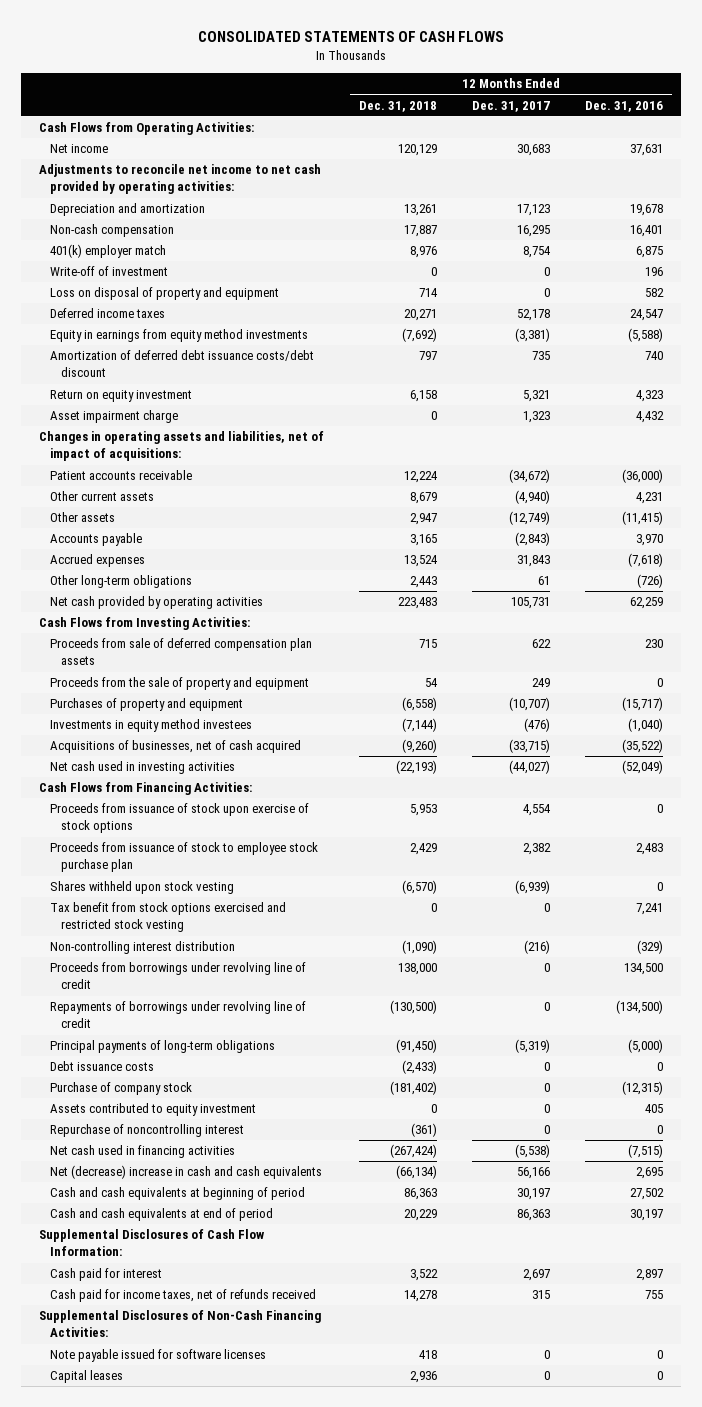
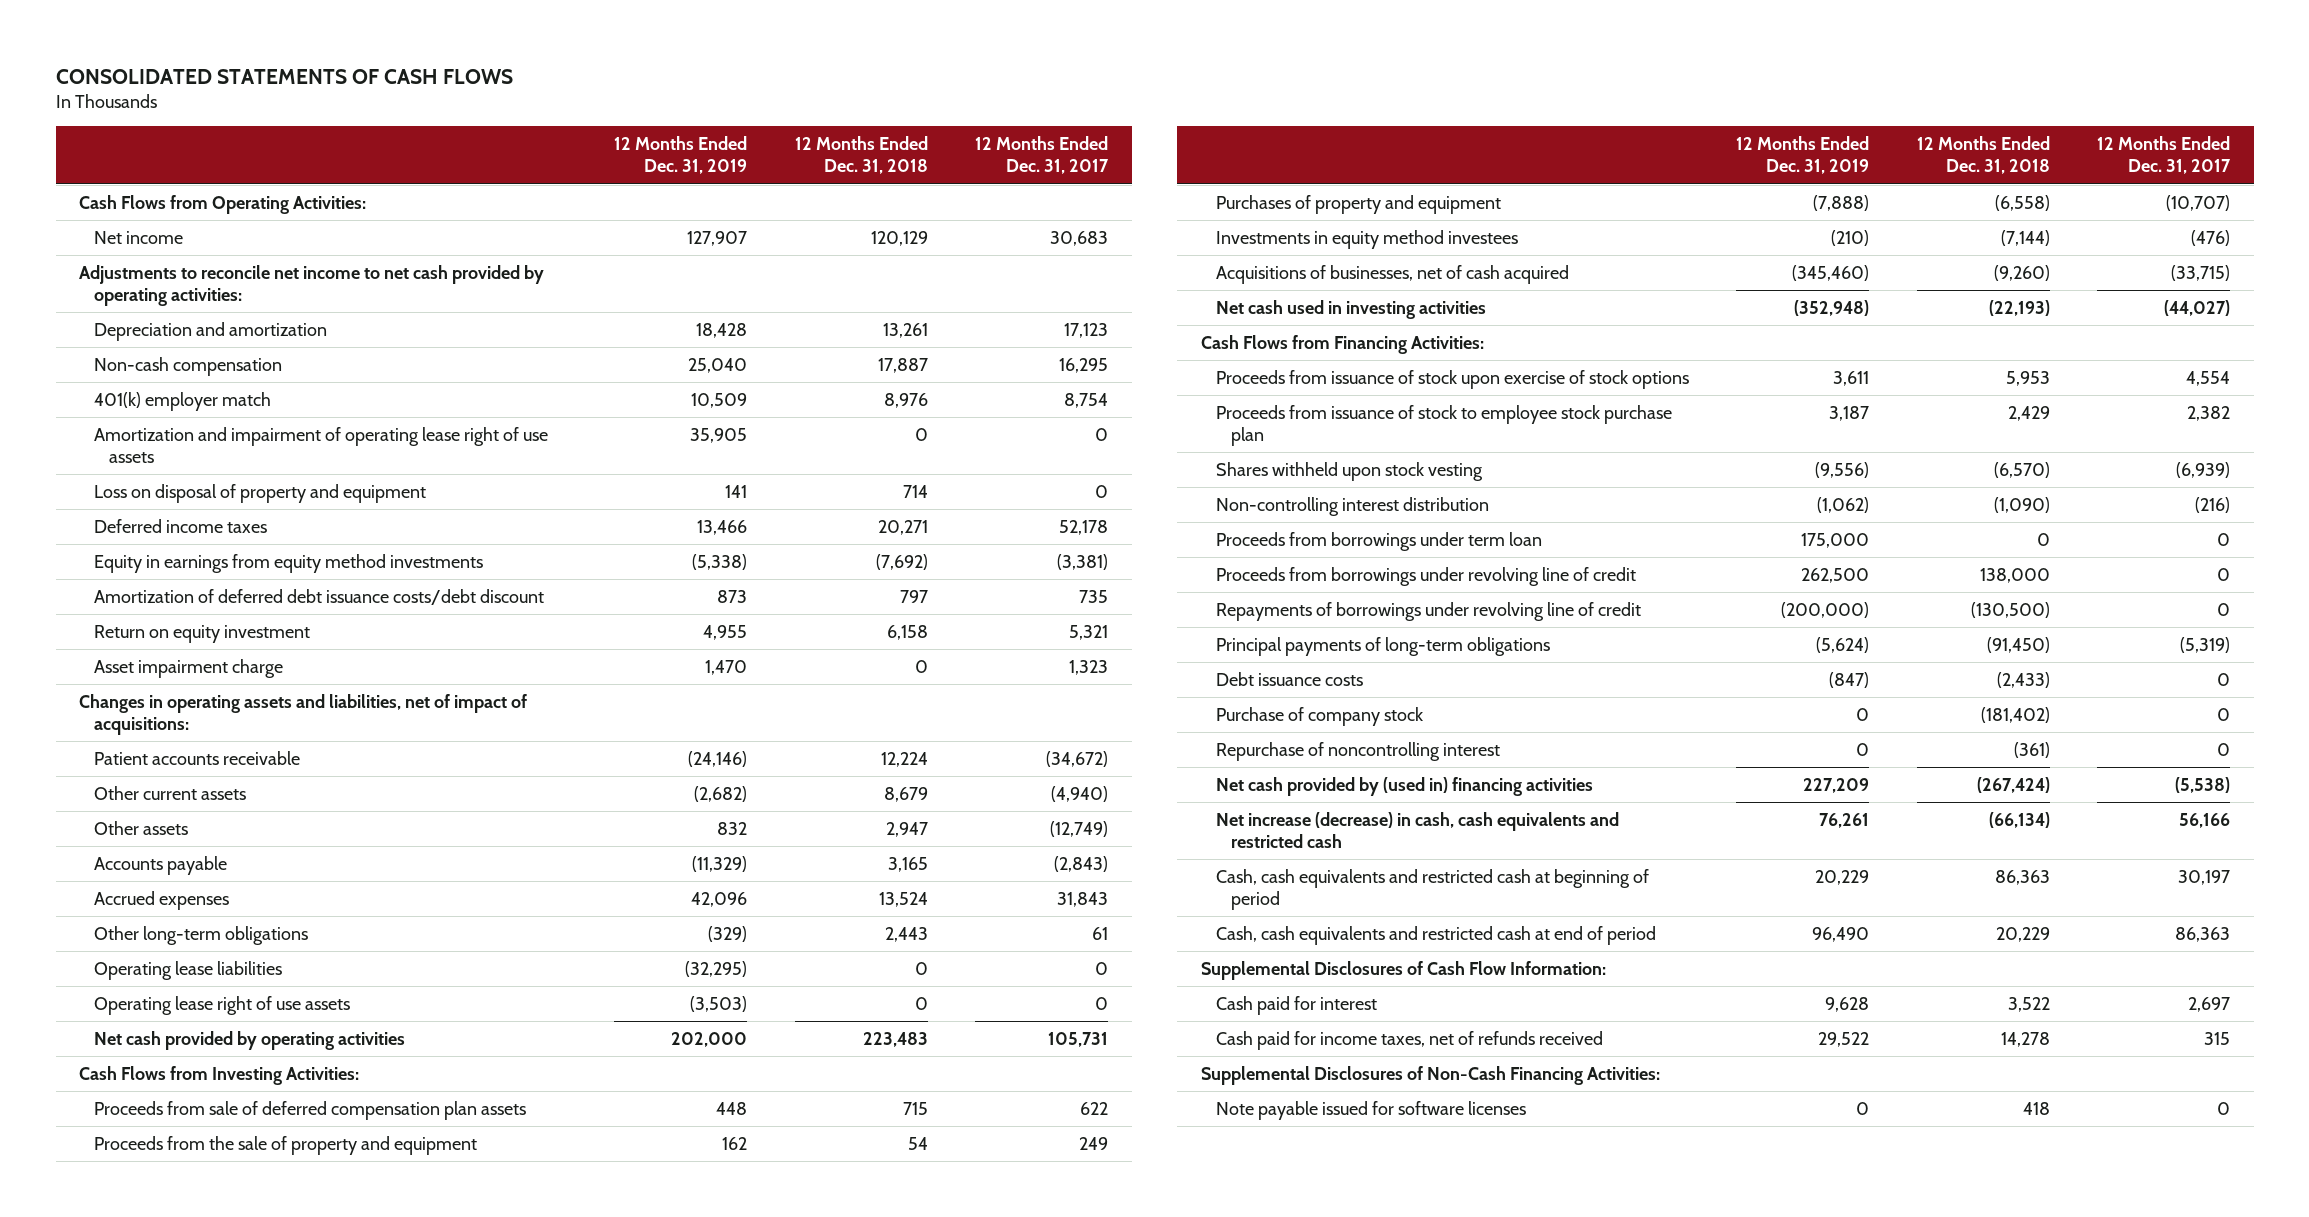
[585,100,664,112] Dec. 31, 2016 -> none
none -> [614,136,748,175] 12 Months Ended Dec. 31, 2019
[50,266,169,277] Write-off of investment -> none
none -> [94,426,549,463] Amortization and impairment of operating lease right of use assets
none -> [94,960,283,980] Operating lease liabilities
none -> [94,995,351,1015] Operating lease right of use assets
[50,902,287,933] Tax benefit from stock options exercised and restricted stock vesting -> none
none -> [1215,531,1542,551] Proceeds from borrowings under term loan
[50,1103,257,1117] Assets contributed to equity investment -> none
[50,1145,236,1159] Net cash used in financing activities -> [1215,776,1593,796] Net cash provided by (used in) financing activities
[50,1165,323,1180] Net (decrease) increase in cash and cash equivalents -> [1215,811,1619,848] Net increase (decrease) in cash, cash equivalents and restricted cash
[50,1187,306,1201] Cash and cash equivalents at beginning of period -> [1215,868,1649,910] Cash, cash equivalents and restricted cash at beginning of period
[50,1208,274,1222] Cash and cash equivalents at end of period -> [1215,925,1656,945] Cash, cash equivalents and restricted cash at end of period
[50,1370,124,1384] Capital leases -> none

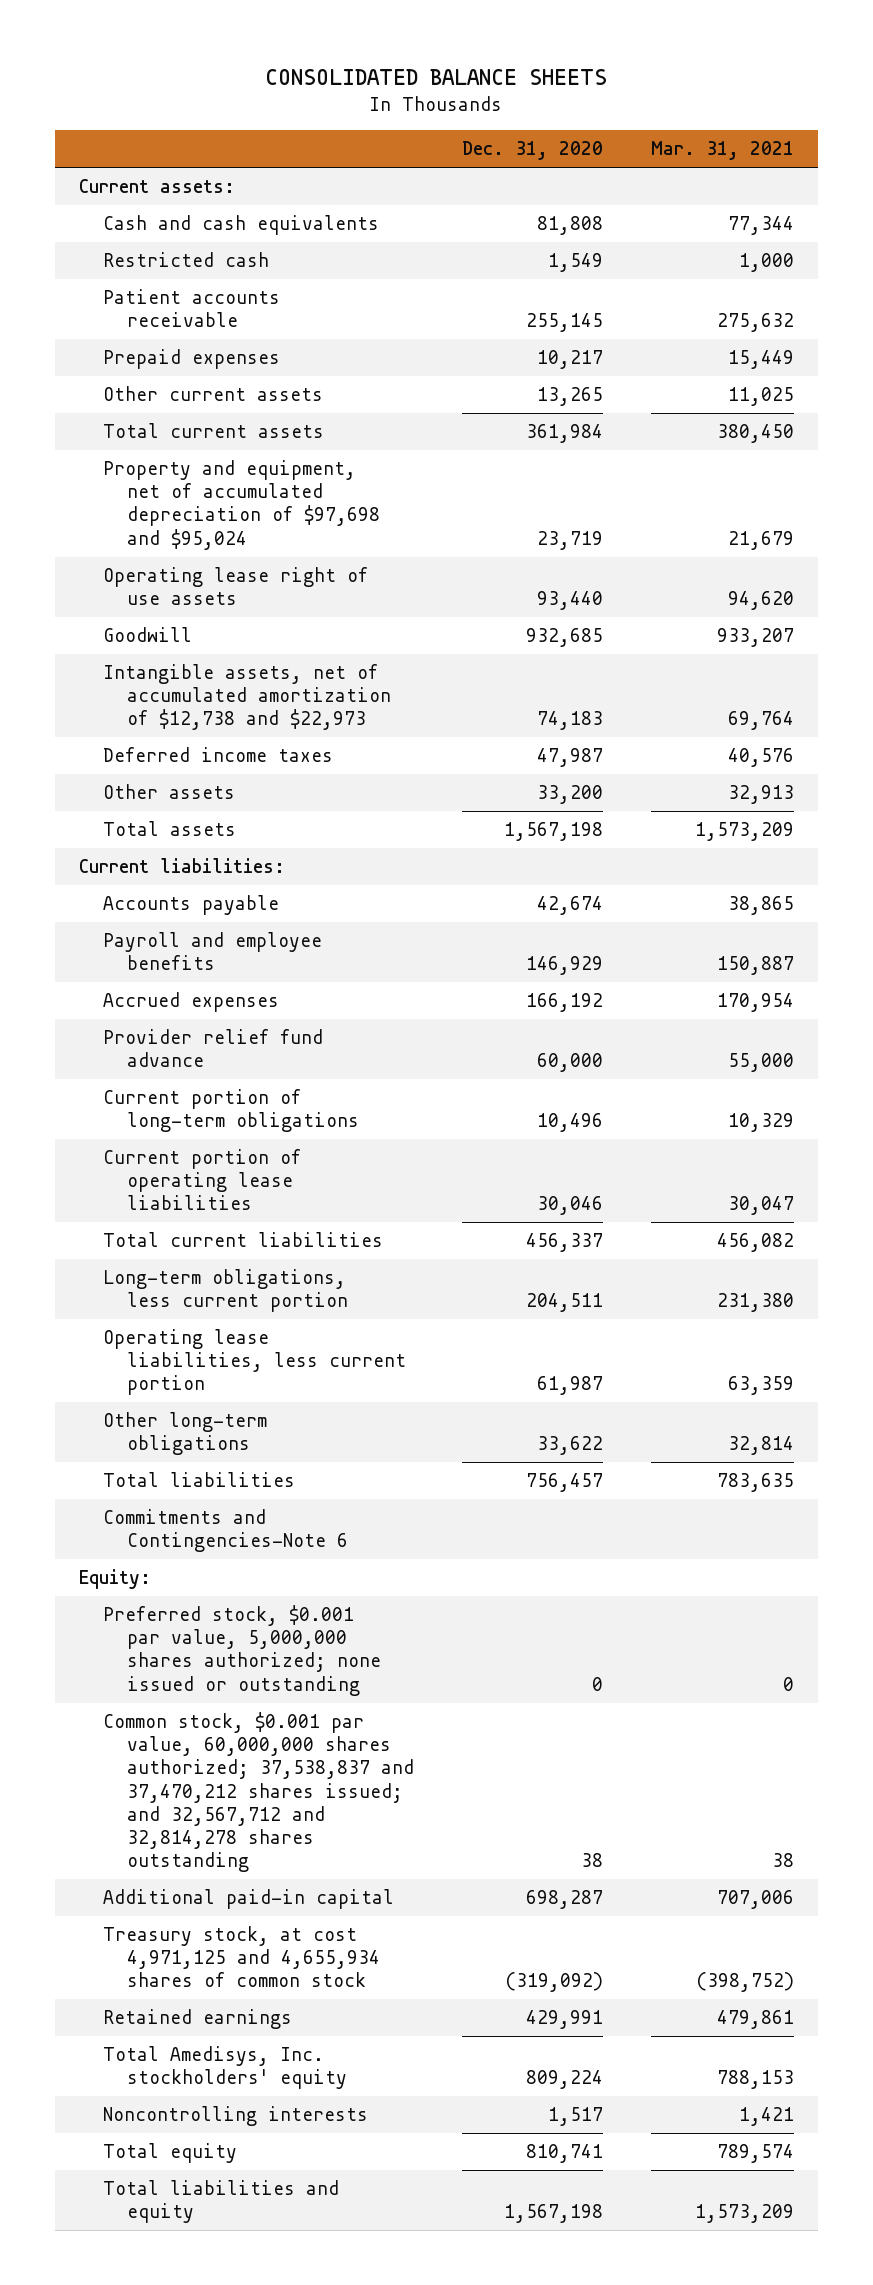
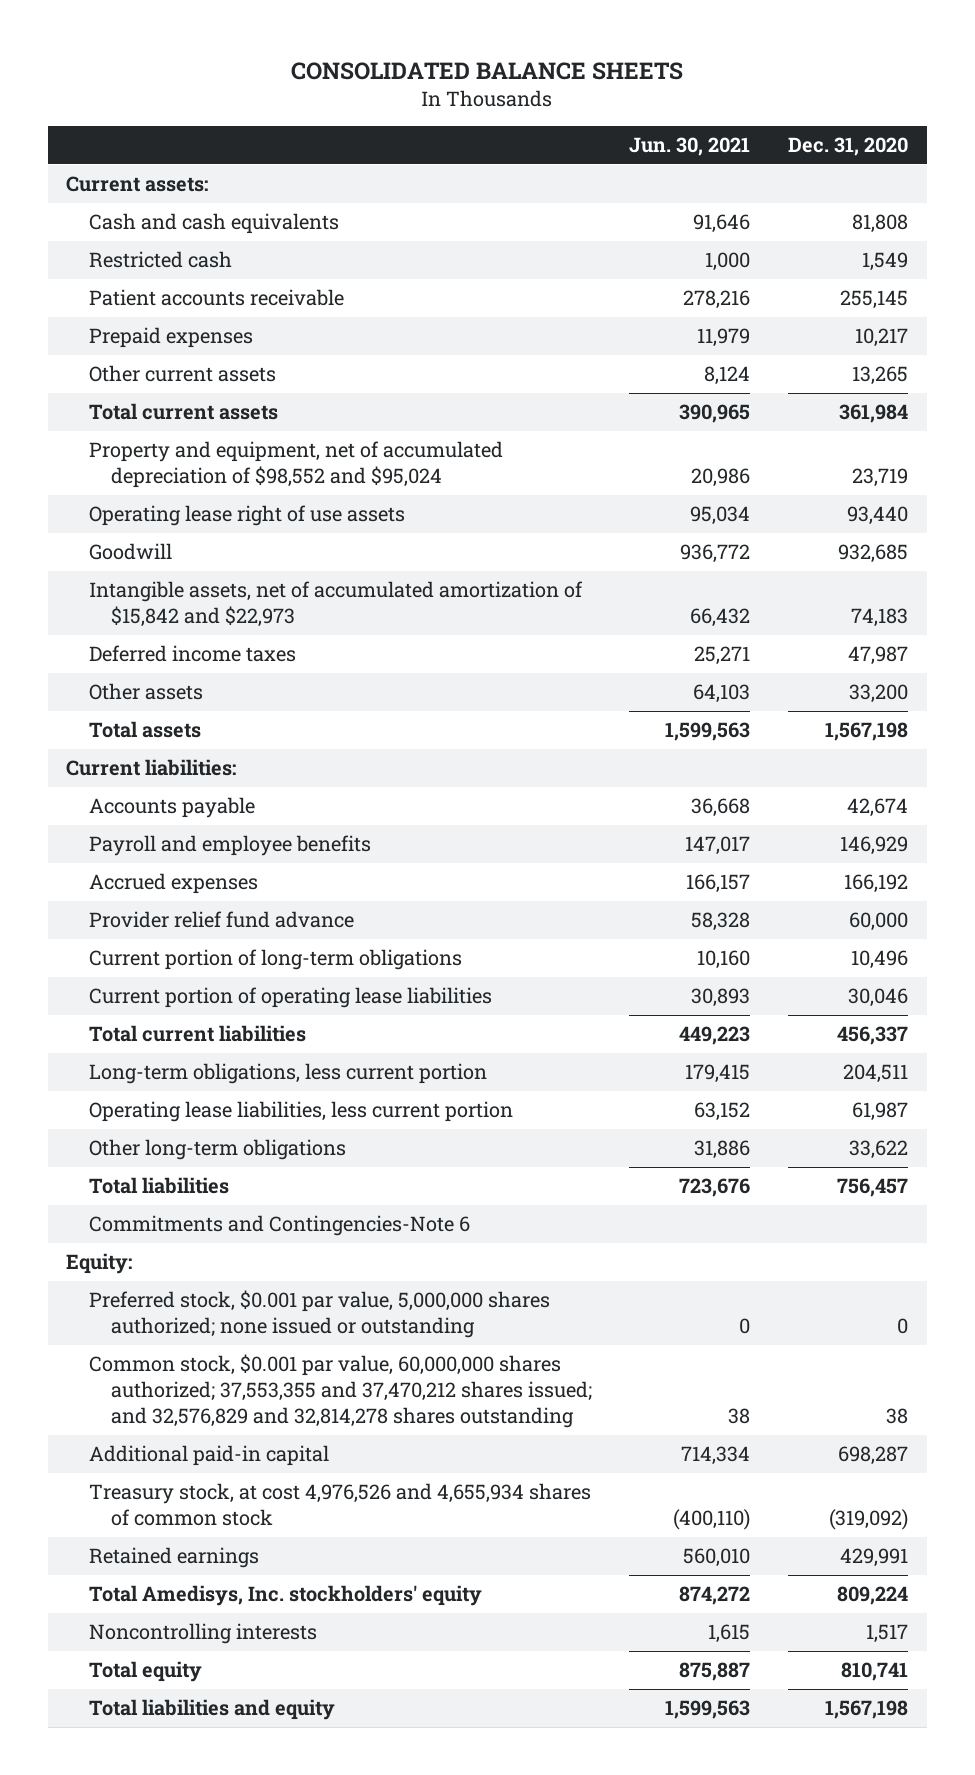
[650,141,794,161] Mar. 31, 2021 -> none
none -> [629,137,751,157] Jun. 30, 2021
[103,460,381,550] Property and equipment, net of accumulated depreciation of $97,698 and $95,024 -> [88,441,503,489] Property and equipment, net of accumulated depreciation of $98,552 and $95,024
[103,664,392,731] Intangible assets, net of accumulated amortization of $12,738 and $22,973 -> [88,581,583,628] Intangible assets, net of accumulated amortization of $15,842 and $22,973
[103,1712,415,1873] Common stock, $0.001 par value, 60,000,000 shares authorized; 37,538,837 and 37,470,212 shares issued; and 32,567,712 and 32,814,278 shares outstanding -> [88,1354,592,1428] Common stock, $0.001 par value, 60,000,000 shares authorized; 37,553,355 and 37,470,212 shares issued; and 32,576,829 and 32,814,278 shares outstanding
[103,1926,381,1988] Treasury stock, at cost 4,971,125 and 4,655,934 shares of common stock -> [88,1483,591,1527] Treasury stock, at cost 4,976,526 and 4,655,934 shares of common stock

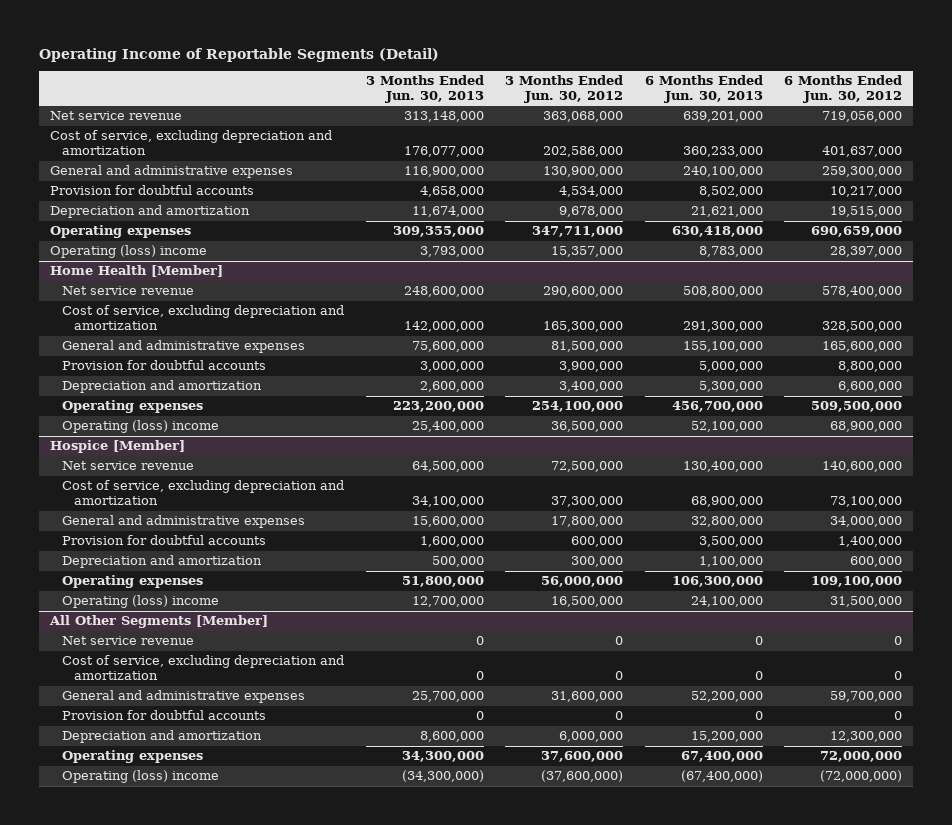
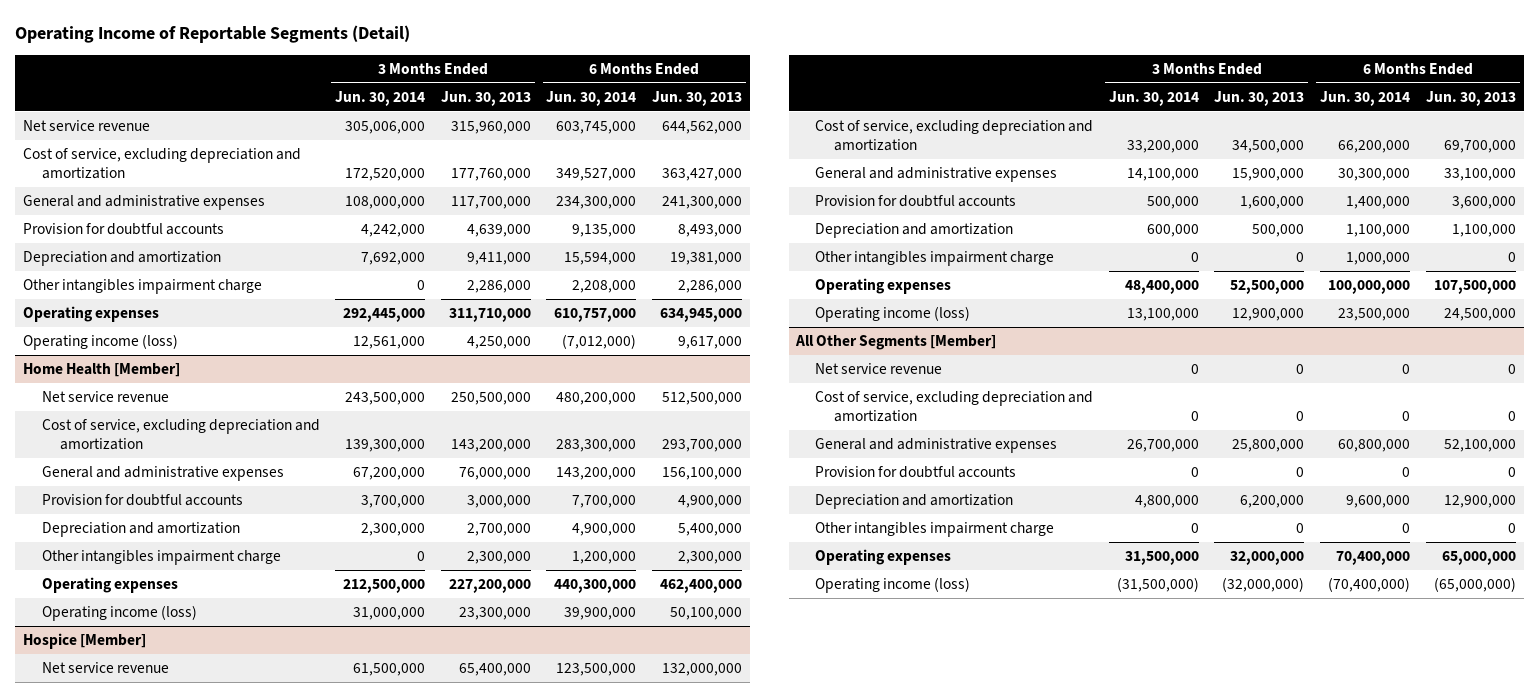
[505,75,624,104] 3 Months Ended Jun. 30, 2012 -> none
[784,75,903,104] 6 Months Ended Jun. 30, 2012 -> none
none -> [335,90,426,106] Jun. 30, 2014
none -> [546,90,637,106] Jun. 30, 2014
[403,111,484,123] 313,148,000 -> [450,121,531,135] 315,960,000
[682,111,763,123] 639,201,000 -> [662,121,743,135] 644,562,000
[403,146,484,158] 176,077,000 -> [450,167,531,181] 177,760,000
[682,146,763,158] 360,233,000 -> [662,167,743,181] 363,427,000
[403,166,484,178] 116,900,000 -> [450,196,531,210] 117,700,000
[682,166,763,178] 240,100,000 -> [662,196,743,210] 241,300,000
[419,186,484,198] 4,658,000 -> [466,224,531,238] 4,639,000
[698,186,763,198] 8,502,000 -> [678,224,743,238] 8,493,000
[411,206,484,218] 11,674,000 -> [466,252,531,266] 9,411,000
[690,206,763,218] 21,621,000 -> [670,252,743,266] 19,381,000
none -> [22,279,262,295] Other intangibles impairment charge
[392,226,484,238] 309,355,000 -> [448,308,531,323] 311,710,000
[671,226,763,238] 630,418,000 -> [660,308,743,323] 634,945,000
[50,245,208,259] Operating (loss) income -> [22,334,178,351] Operating income (loss)
[419,246,484,258] 3,793,000 -> [466,336,531,350] 4,250,000
[698,246,763,258] 8,783,000 -> [678,336,743,350] 9,617,000
[403,286,484,298] 248,600,000 -> [450,392,531,406] 250,500,000
[682,286,763,298] 508,800,000 -> [662,392,743,406] 512,500,000
[403,321,484,333] 142,000,000 -> [450,438,531,452] 143,200,000
[682,321,763,333] 291,300,000 -> [662,438,743,452] 293,700,000
[411,341,484,353] 75,600,000 -> [458,467,531,481] 76,000,000
[682,341,763,353] 155,100,000 -> [662,467,743,481] 156,100,000
[698,361,763,373] 5,000,000 -> [678,495,743,509] 4,900,000
[419,381,484,393] 2,600,000 -> [466,523,531,537] 2,700,000
[698,381,763,393] 5,300,000 -> [678,523,743,537] 5,400,000
none -> [41,550,281,566] Other intangibles impairment charge
[392,401,484,413] 223,200,000 -> [448,579,531,594] 227,200,000
[671,401,763,413] 456,700,000 -> [660,579,743,594] 462,400,000
[62,420,220,434] Operating (loss) income -> [41,605,197,622] Operating income (loss)
[411,421,484,433] 25,400,000 -> [458,607,531,621] 23,300,000
[690,421,763,433] 52,100,000 -> [670,607,743,621] 50,100,000
[411,461,484,473] 64,500,000 -> [458,663,531,677] 65,400,000
[682,461,763,473] 130,400,000 -> [662,663,743,677] 132,000,000
[411,496,484,508] 34,100,000 -> [1232,139,1305,153] 34,500,000
[690,496,763,508] 68,900,000 -> [1443,139,1516,153] 69,700,000
[411,516,484,528] 15,600,000 -> [1232,168,1305,182] 15,900,000
[690,516,763,528] 32,800,000 -> [1443,168,1516,182] 33,100,000
[698,536,763,548] 3,500,000 -> [1451,196,1516,210] 3,600,000
none -> [815,251,1055,267] Other intangibles impairment charge
[401,576,484,588] 51,800,000 -> [1230,280,1305,295] 52,500,000
[671,576,763,588] 106,300,000 -> [1433,280,1516,295] 107,500,000
[62,595,220,609] Operating (loss) income -> [815,306,971,323] Operating income (loss)
[411,596,484,608] 12,700,000 -> [1232,308,1305,322] 12,900,000
[690,596,763,608] 24,100,000 -> [1443,308,1516,322] 24,500,000
[411,691,484,703] 25,700,000 -> [1232,439,1305,453] 25,800,000
[690,691,763,703] 52,200,000 -> [1443,439,1516,453] 52,100,000
[419,731,484,743] 8,600,000 -> [1240,495,1305,509] 6,200,000
[690,731,763,743] 15,200,000 -> [1443,495,1516,509] 12,900,000
none -> [815,522,1055,538] Other intangibles impairment charge
[401,751,484,763] 34,300,000 -> [1230,551,1305,566] 32,000,000
[680,751,763,763] 67,400,000 -> [1441,551,1516,566] 65,000,000
[62,770,220,784] Operating (loss) income -> [815,577,971,594] Operating income (loss)
[401,770,484,783] (34,300,000) -> [1222,577,1305,593] (32,000,000)
[680,770,763,783] (67,400,000) -> [1433,577,1516,593] (65,000,000)

